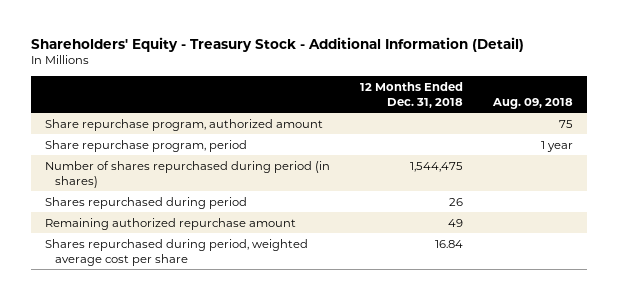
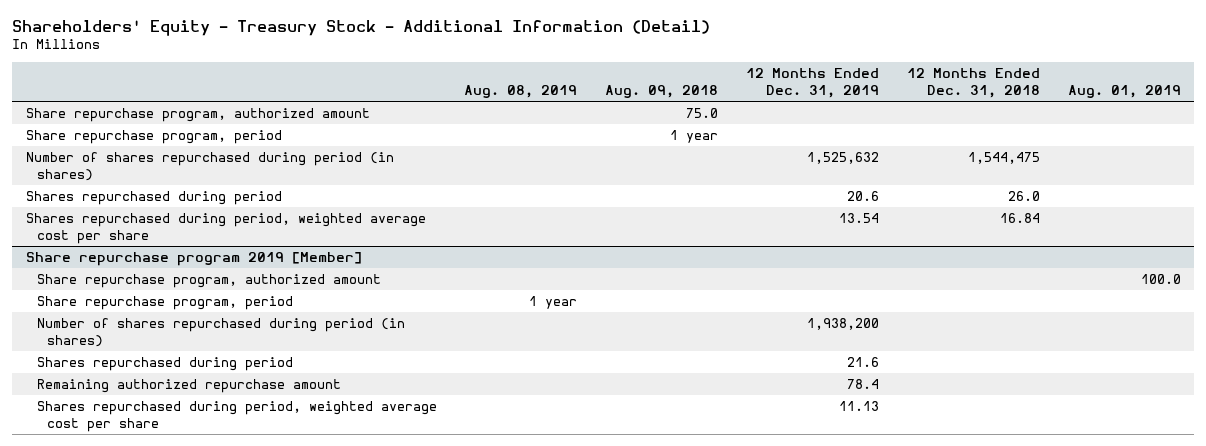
none -> [464,85,578,99] Aug. 08, 2019
none -> [745,68,879,99] 12 Months Ended Dec. 31, 2019
none -> [1067,85,1181,99] Aug. 01, 2019
[558,119,573,128] 75 -> [686,107,719,118] 75.0
[45,217,297,230] Remaining authorized repurchase amount -> none
[449,197,464,206] 26 -> [1007,190,1040,201] 26.0
none -> [25,251,362,266] Share repurchase program 2019 [Member]
none -> [36,273,381,288] Share repurchase program, authorized amount
none -> [36,295,293,310] Share repurchase program, period
none -> [36,317,405,347] Number of shares repurchased during period (in shares)
none -> [36,356,293,371] Shares repurchased during period
none -> [36,378,341,393] Remaining authorized repurchase amount
none -> [36,400,437,432] Shares repurchased during period, weighted average cost per share

